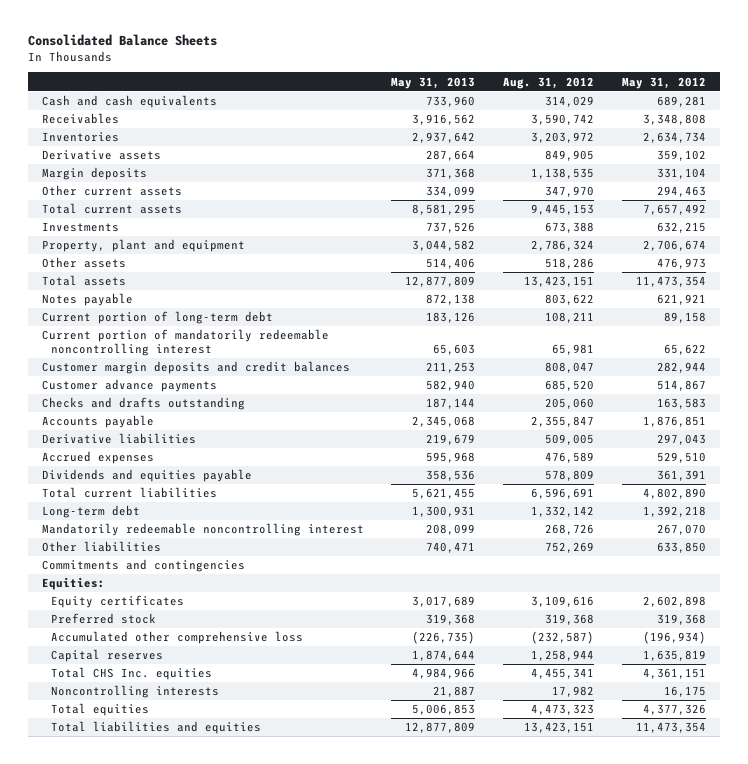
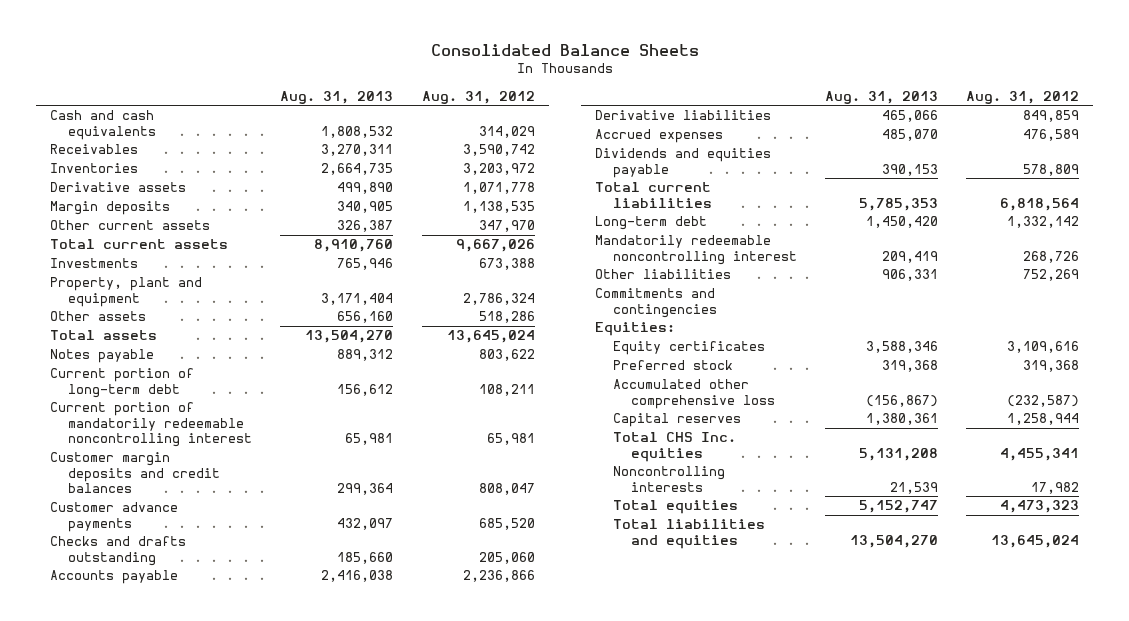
[391,76,476,89] May 31, 2013 -> none
[622,76,707,89] May 31, 2012 -> none
none -> [280,90,394,104] Aug. 31, 2013
[545,150,595,162] 849,905 -> [462,182,535,195] 1,071,778
[531,204,595,216] 9,445,153 -> [455,239,535,253] 9,667,026
[524,276,595,288] 13,423,151 -> [446,330,535,344] 13,645,024
[531,416,595,428] 2,355,847 -> [462,570,535,583] 2,236,866
[545,434,595,446] 509,005 -> [1023,110,1080,123] 849,859
[531,488,595,500] 6,596,691 -> [1000,197,1080,211] 6,818,564
[524,722,595,734] 13,423,151 -> [991,534,1080,548] 13,645,024

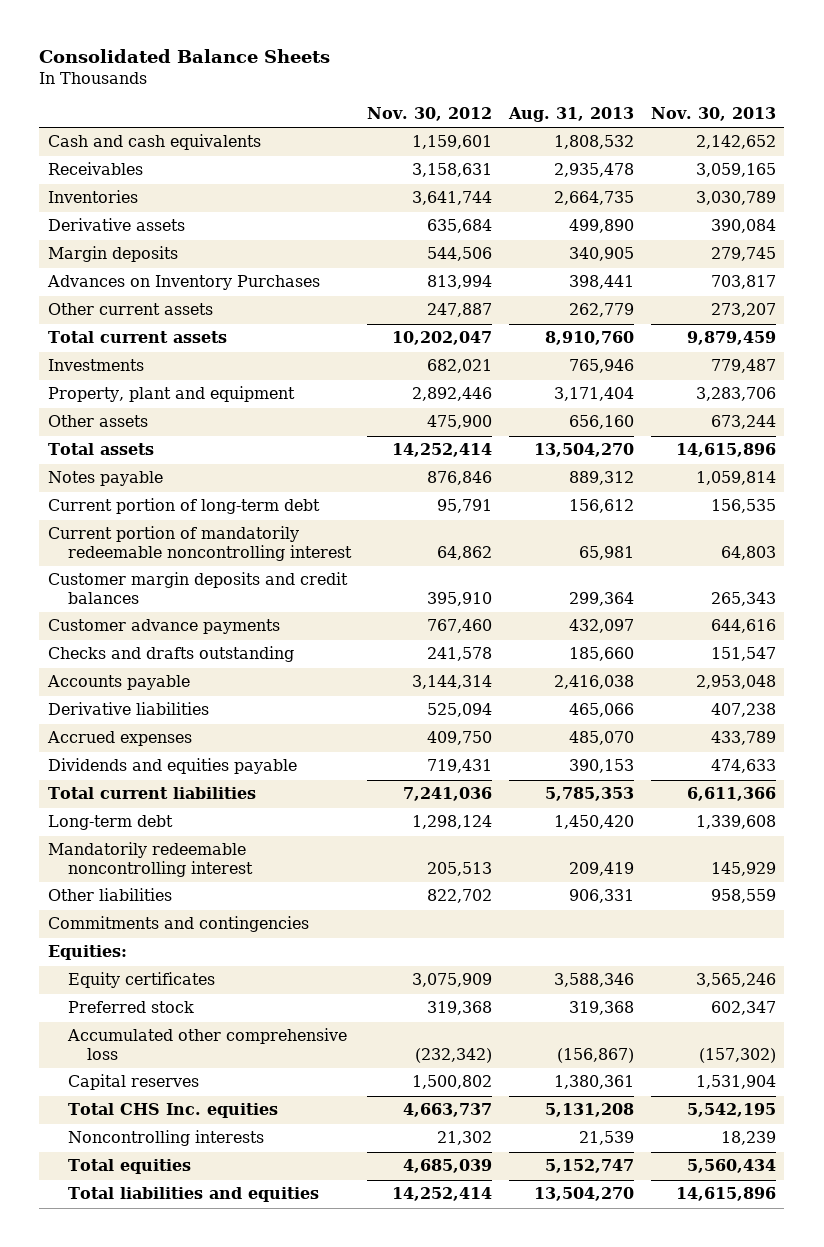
[421,90,535,104] Aug. 31, 2012 -> none
none -> [367,107,493,122] Nov. 30, 2012
none -> [650,107,776,122] Nov. 30, 2013
[321,144,394,157] 3,270,311 -> [554,163,635,178] 2,935,478
none -> [46,275,320,291] Advances on Inventory Purchases
[337,220,394,233] 326,387 -> [569,303,635,318] 262,779

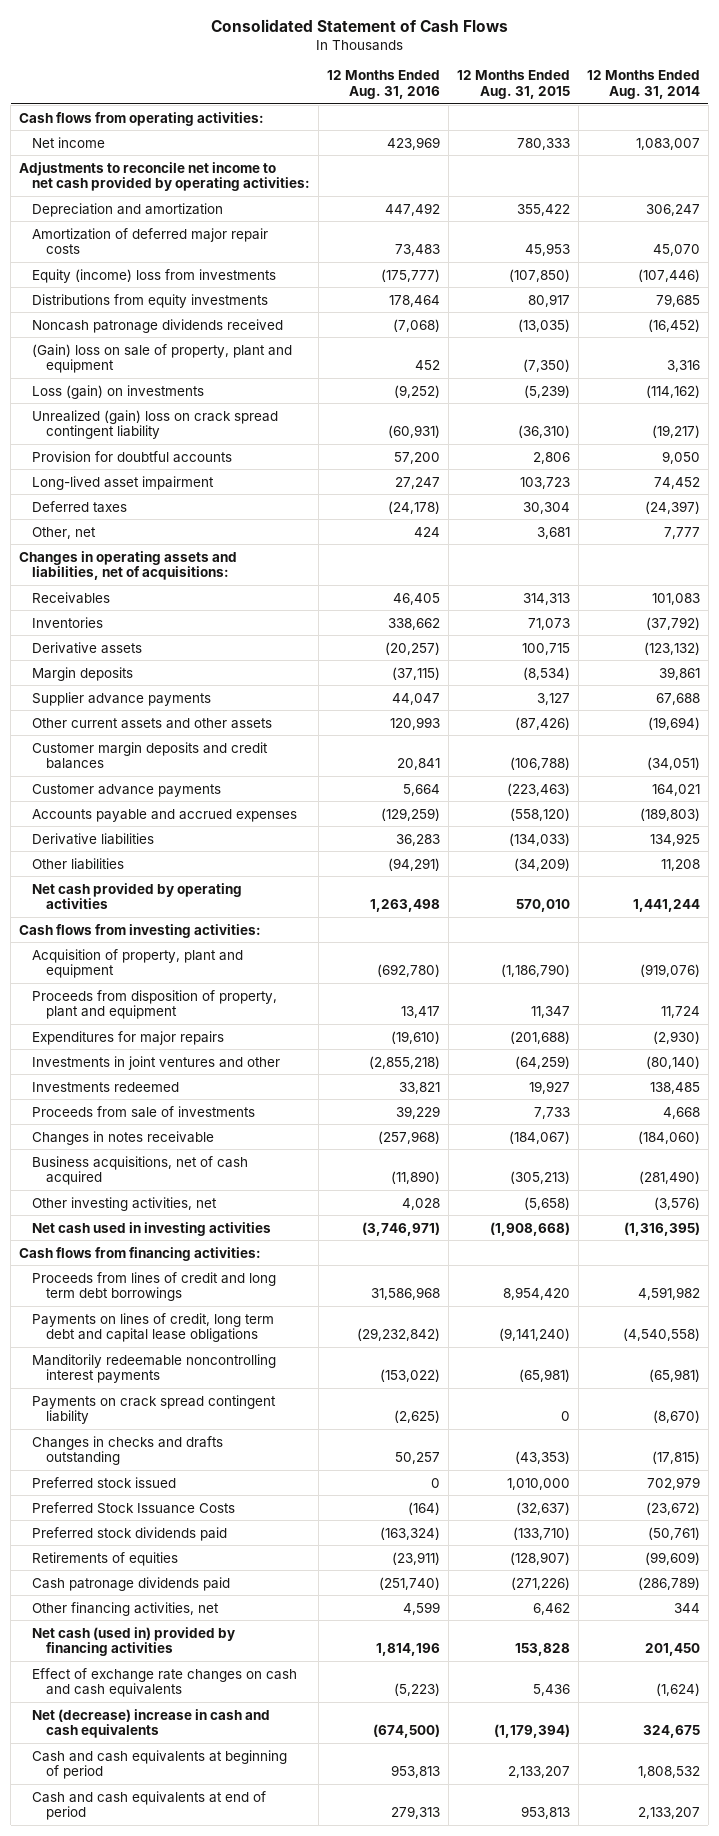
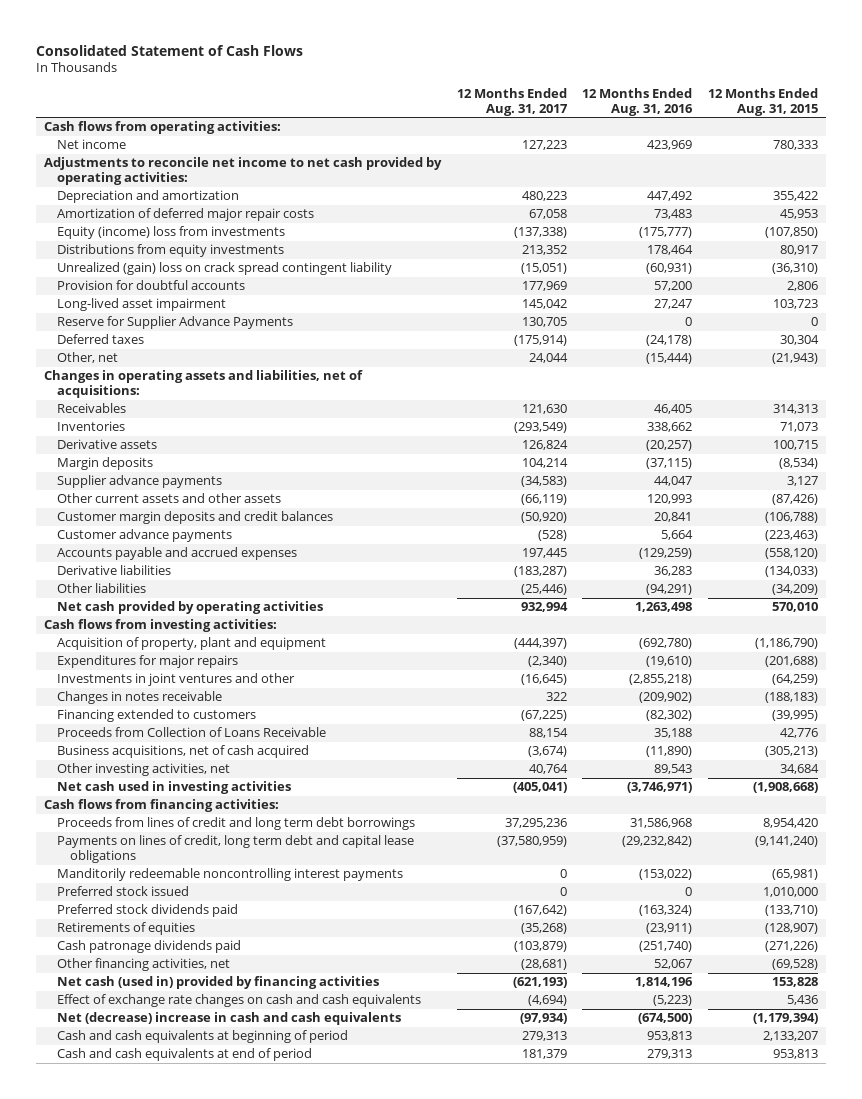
[586,70,700,99] 12 Months Ended Aug. 31, 2014 -> none
none -> [456,88,568,116] 12 Months Ended Aug. 31, 2017
[32,318,284,333] Noncash patronage dividends received -> none
[32,343,293,373] (Gain) loss on sale of property, plant and equipment -> none
[32,384,205,399] Loss (gain) on investments -> none
none -> [57,316,294,330] Reserve for Supplier Advance Payments
[414,526,441,537] 424 -> [646,353,693,365] (15,444)
[537,526,571,539] 3,681 -> [771,353,818,365] (21,943)
[32,989,278,1019] Proceeds from disposition of property, plant and equipment -> none
[32,1081,180,1092] Investments redeemed -> none
[32,1105,256,1118] Proceeds from sale of investments -> none
[378,1130,441,1144] (257,968) -> [639,692,693,704] (209,902)
[509,1130,571,1144] (184,067) -> [764,692,818,704] (188,183)
none -> [57,709,257,723] Financing extended to customers
none -> [57,727,327,738] Proceeds from Collection of Loans Receivable
[402,1197,441,1210] 4,028 -> [654,764,693,775] 89,543
[524,1196,571,1210] (5,658) -> [779,764,819,775] 34,684
[32,1394,277,1424] Payments on crack spread contingent liability -> none
[32,1435,224,1465] Changes in checks and drafts outstanding -> none
[32,1501,236,1514] Preferred Stock Issuance Costs -> none
[403,1601,441,1615] 4,599 -> [654,959,693,970] 52,067
[533,1602,571,1615] 6,462 -> [771,959,818,971] (69,528)

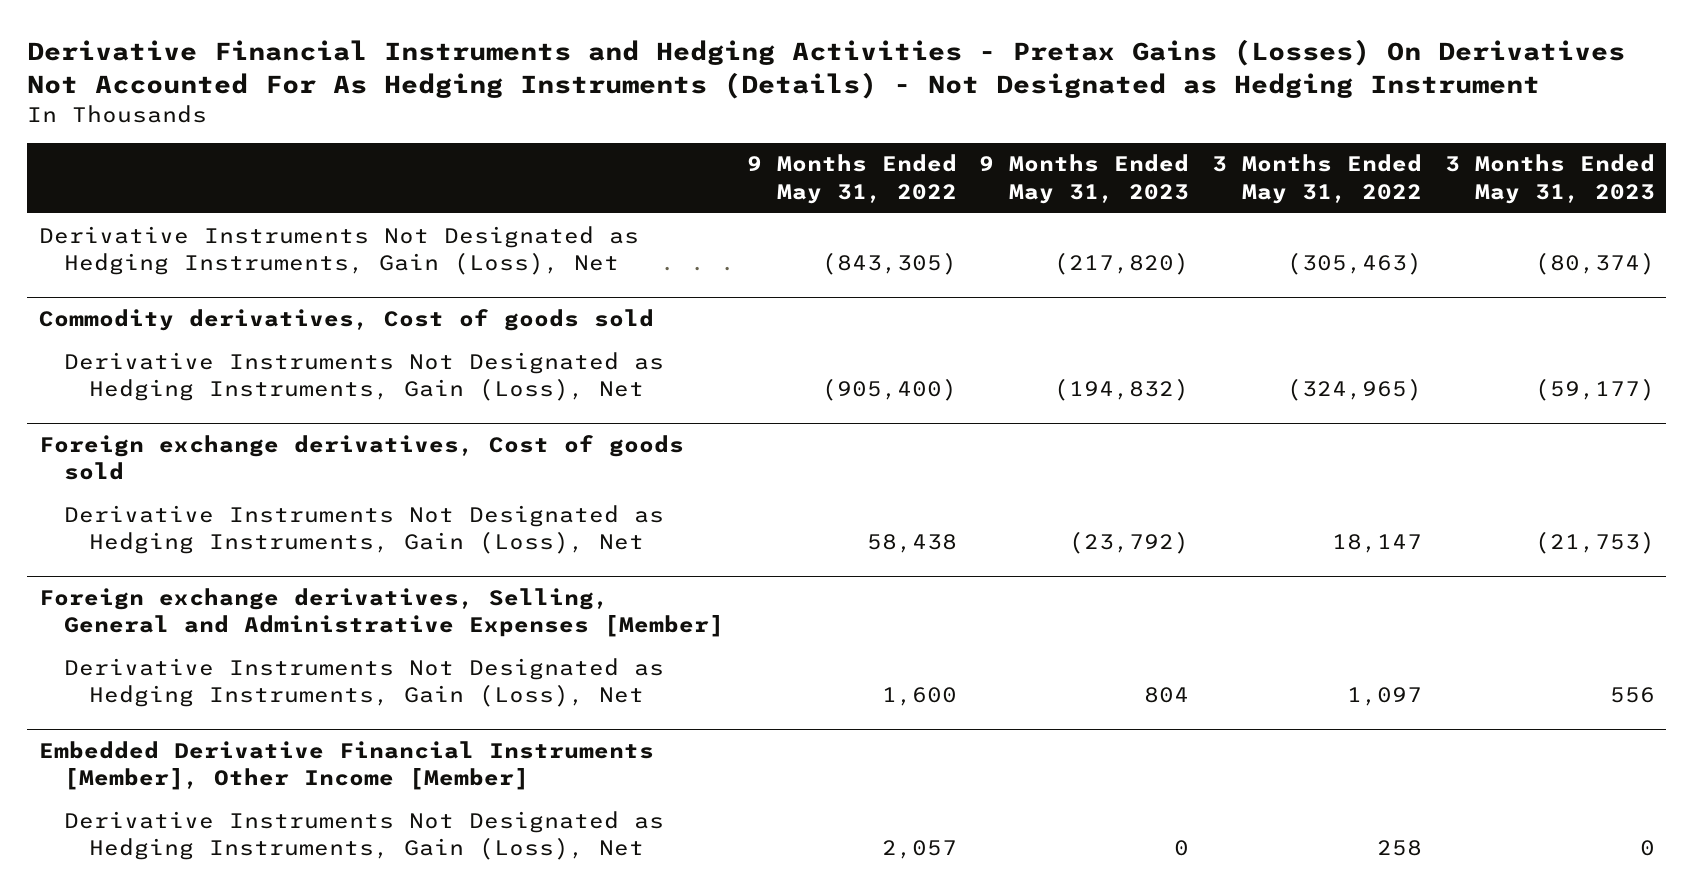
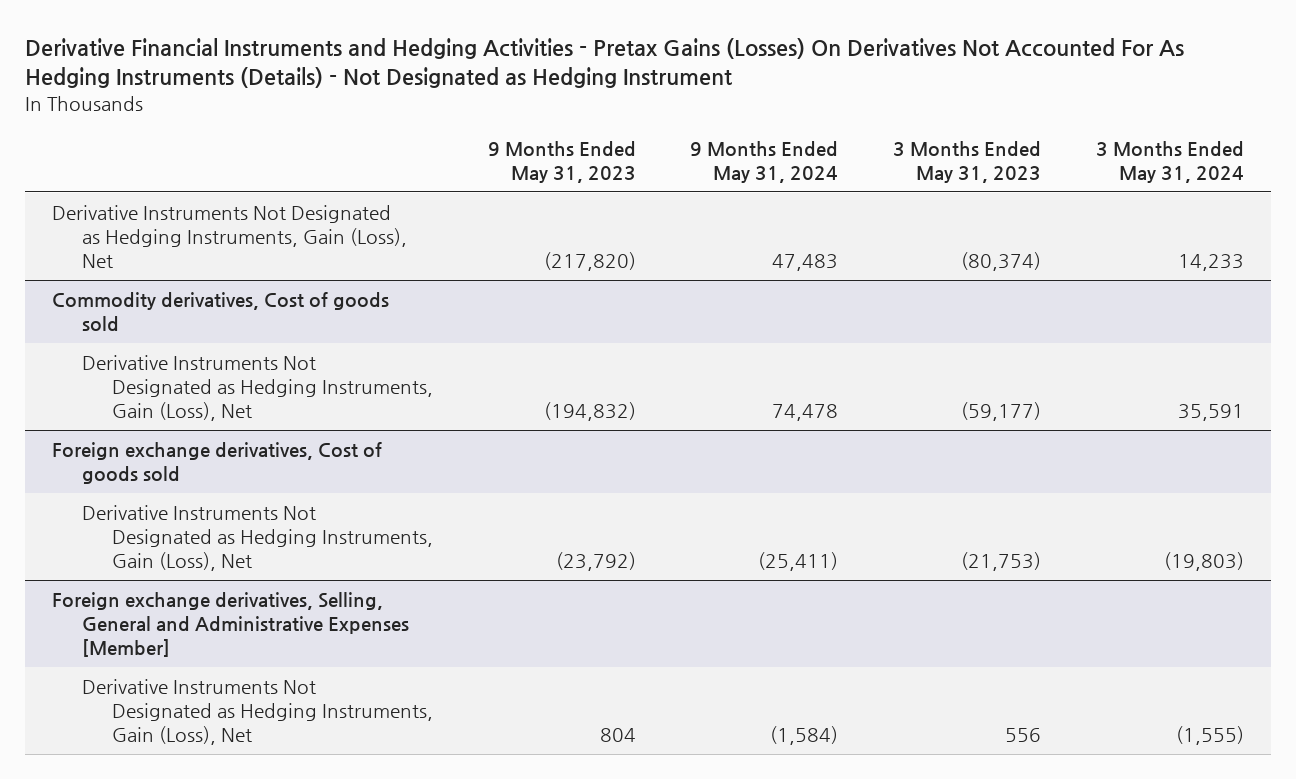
[746,154,957,204] 9 Months Ended May 31, 2022 -> none
[1212,154,1423,204] 3 Months Ended May 31, 2022 -> none
none -> [690,141,839,184] 9 Months Ended May 31, 2024
none -> [1095,141,1244,184] 3 Months Ended May 31, 2024
[38,741,654,791] Embedded Derivative Financial Instruments [Member], Other Income [Member] -> none
[63,810,664,860] Derivative Instruments Not Designated as Hedging Instruments, Gain (Loss), Net -> none

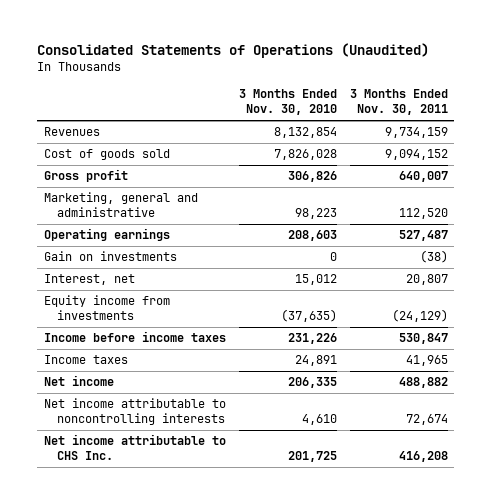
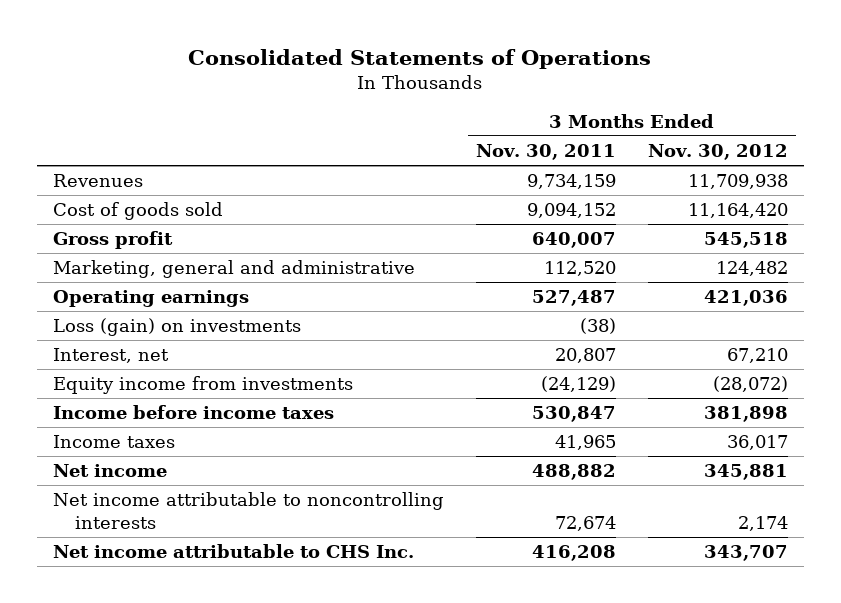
[37,43,430,59] Consolidated Statements of Operations (Unaudited) -> [188,48,652,69] Consolidated Statements of Operations
[238,89,337,116] 3 Months Ended Nov. 30, 2010 -> none
none -> [647,144,788,161] Nov. 30, 2012
[43,251,177,262] Gain on investments -> [53,318,302,337] Loss (gain) on investments

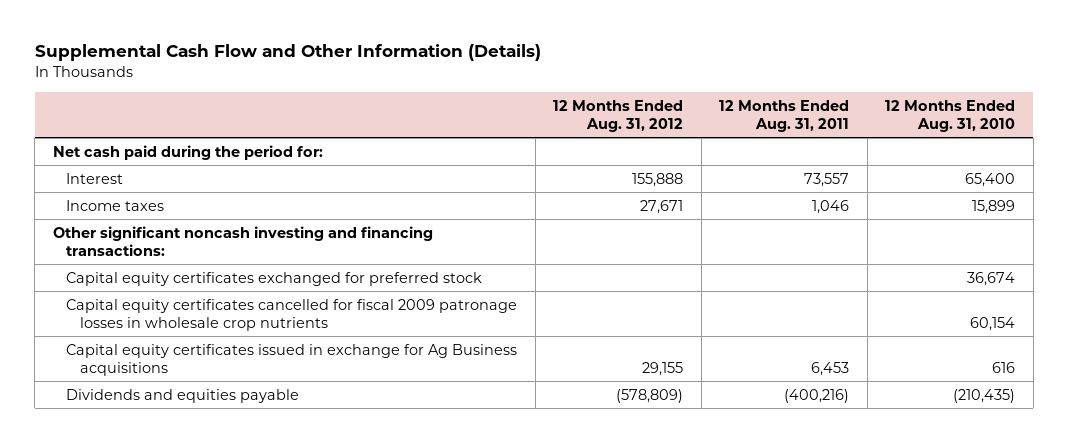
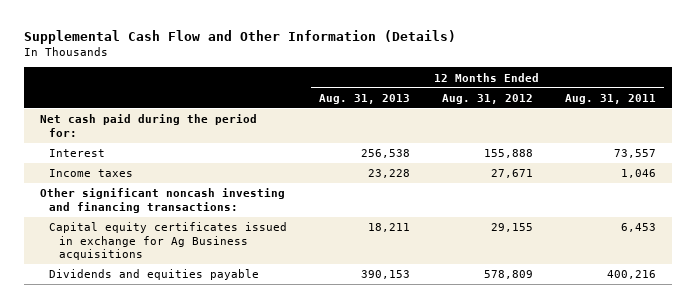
[885,99,1016,132] 12 Months Ended Aug. 31, 2010 -> none
none -> [319,93,411,104] Aug. 31, 2013
[66,271,483,286] Capital equity certificates exchanged for preferred stock -> none
[66,298,518,331] Capital equity certificates cancelled for fiscal 2009 patronage losses in wholesale crop nutrients -> none
[616,388,684,403] (578,809) -> [483,270,533,280] 578,809
[784,388,850,403] (400,216) -> [606,270,656,280] 400,216

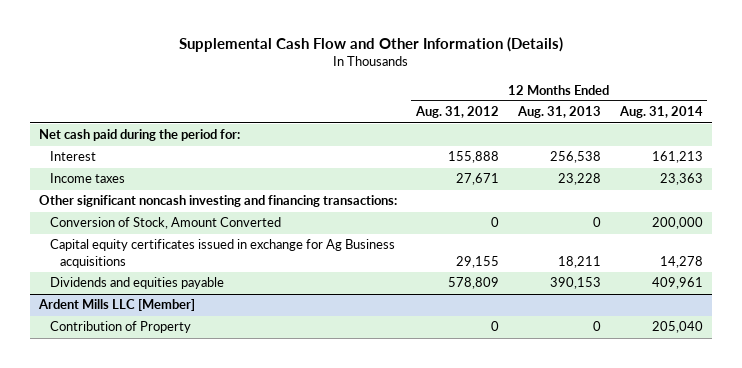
[564,93,656,104] Aug. 31, 2011 -> none
none -> [618,106,703,119] Aug. 31, 2014
none -> [49,217,281,230] Conversion of Stock, Amount Converted
none -> [38,299,196,312] Ardent Mills LLC [Member]
none -> [49,321,191,334] Contribution of Property

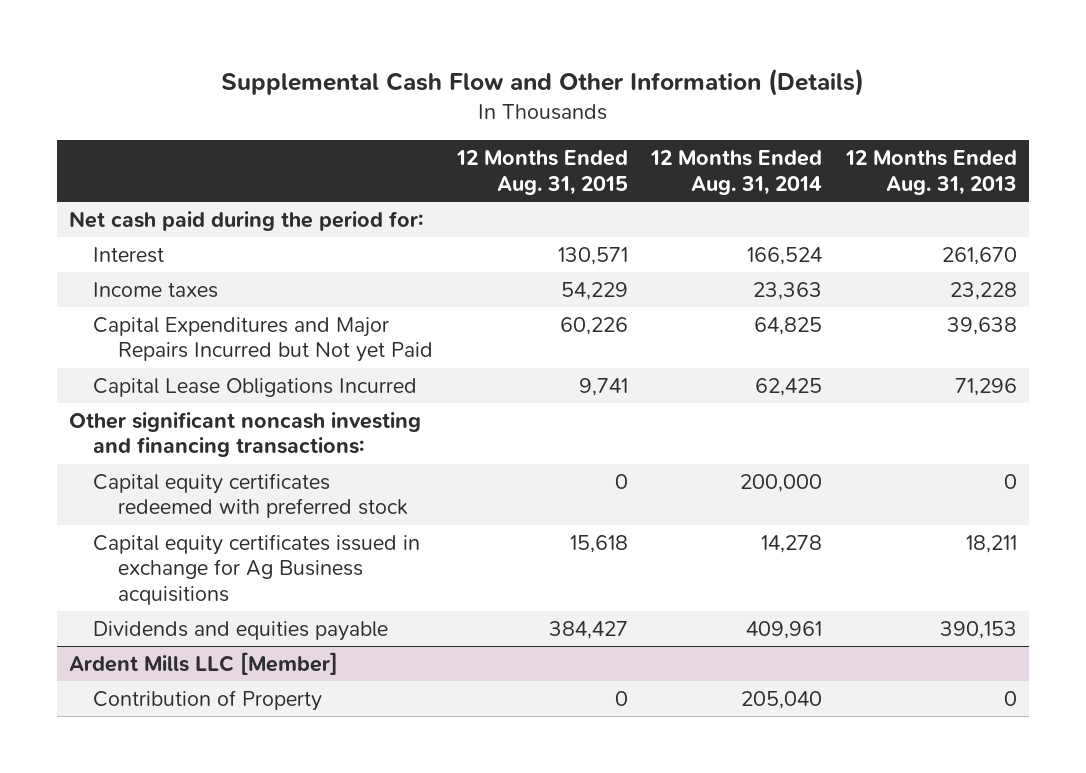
[415,106,500,119] Aug. 31, 2012 -> none
none -> [455,150,628,195] 12 Months Ended Aug. 31, 2015
[549,151,601,164] 256,538 -> [942,246,1018,265] 261,670
[651,151,703,164] 161,213 -> [747,246,823,265] 166,524
none -> [93,316,433,363] Capital Expenditures and Major Repairs Incurred but Not yet Paid
none -> [93,377,418,397] Capital Lease Obligations Incurred
[49,217,281,230] Conversion of Stock, Amount Converted -> [93,472,408,519] Capital equity certificates redeemed with preferred stock

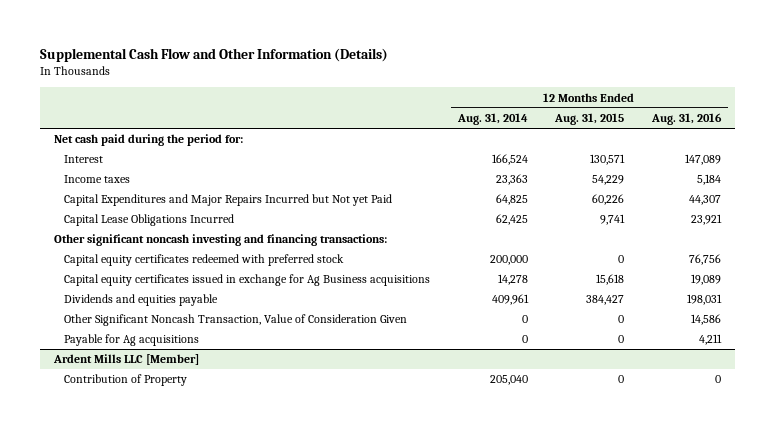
[845,150,1018,195] 12 Months Ended Aug. 31, 2013 -> none
none -> [650,113,722,126] Aug. 31, 2016
none -> [64,314,408,327] Other Significant Noncash Transaction, Value of Consideration Given
none -> [64,334,200,347] Payable for Ag acquisitions

